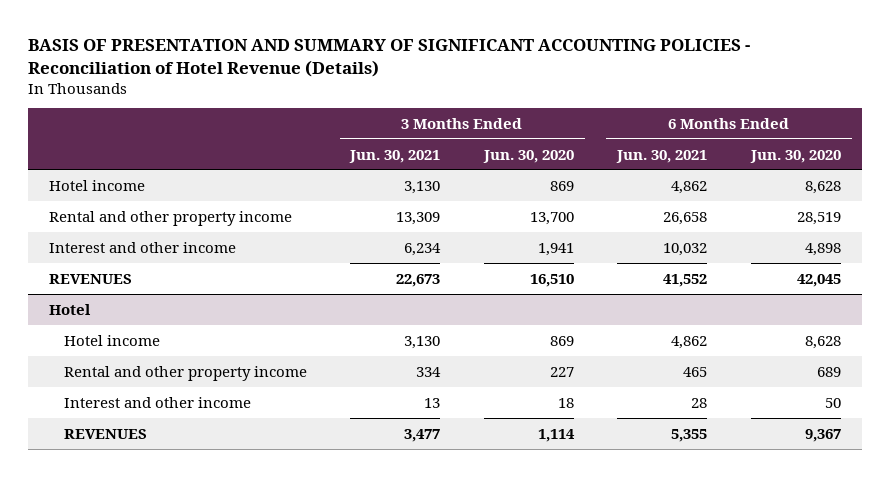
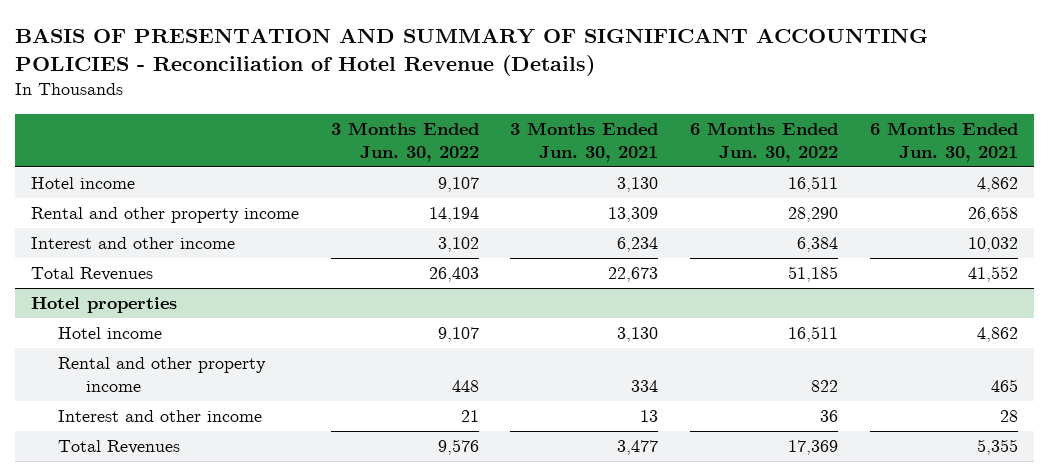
[482,149,574,163] Jun. 30, 2020 -> none
[749,149,841,163] Jun. 30, 2020 -> none
none -> [330,121,479,163] 3 Months Ended Jun. 30, 2022
none -> [690,121,839,163] 6 Months Ended Jun. 30, 2022
[49,273,133,284] REVENUES -> [30,267,153,282] Total Revenues
[49,303,92,315] Hotel -> [30,297,177,314] Hotel properties
[64,428,148,439] REVENUES -> [58,440,181,455] Total Revenues

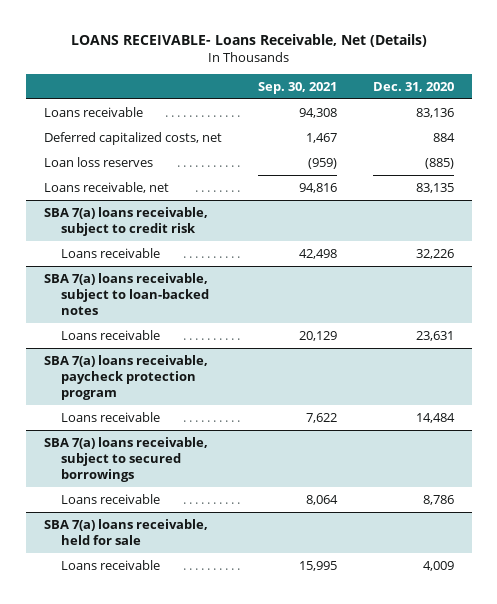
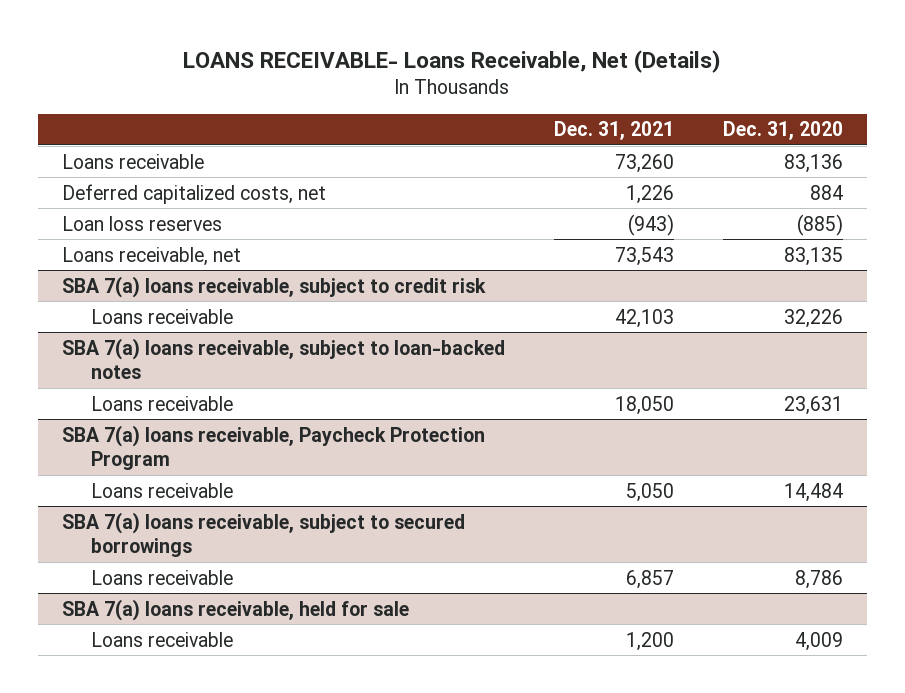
[257,81,337,94] Sep. 30, 2021 -> none
none -> [553,121,674,141] Dec. 31, 2021
[43,354,208,400] SBA 7(a) loans receivable, paycheck protection program -> [62,424,486,471] SBA 7(a) loans receivable, Paycheck Protection Program

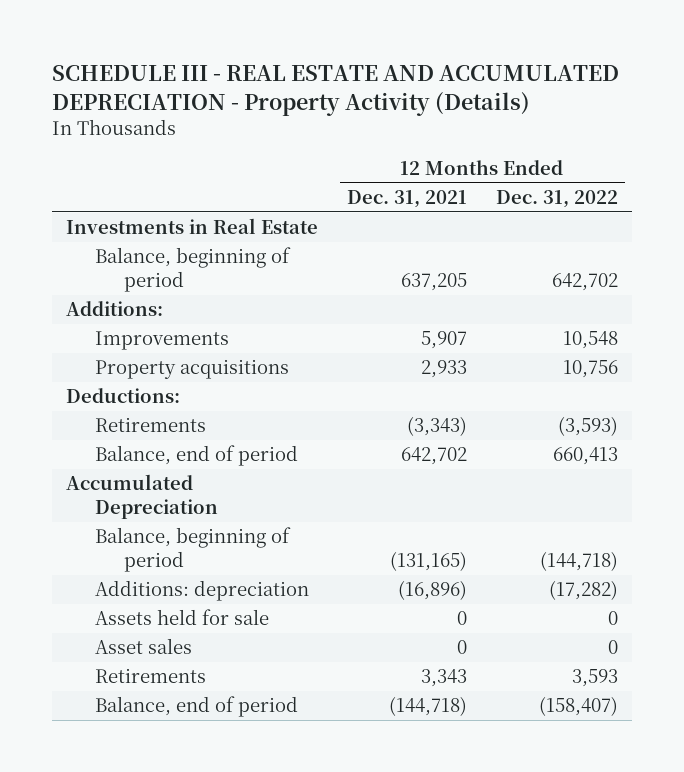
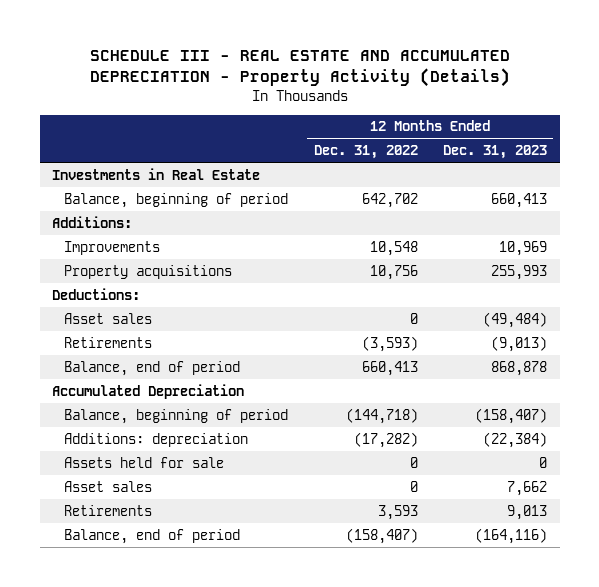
[346,190,467,209] Dec. 31, 2021 -> none
none -> [442,145,547,160] Dec. 31, 2023
none -> [64,312,153,324] Asset sales

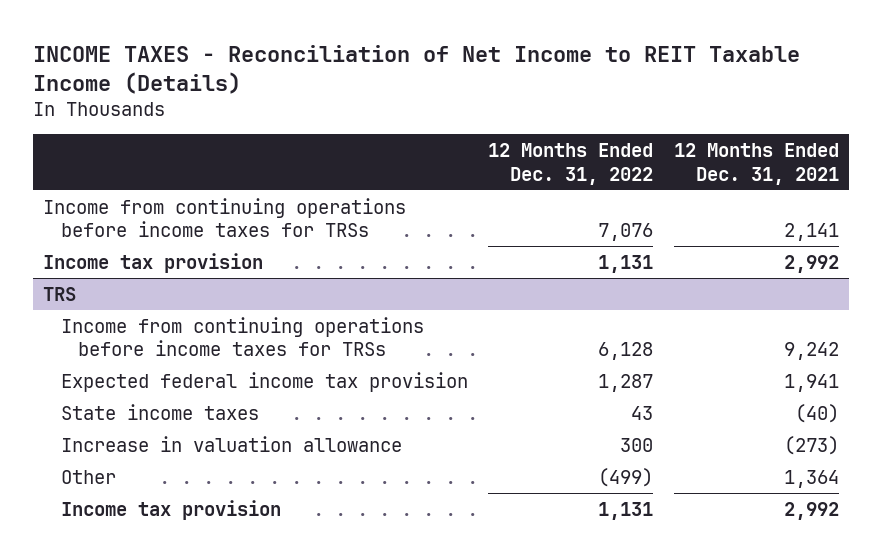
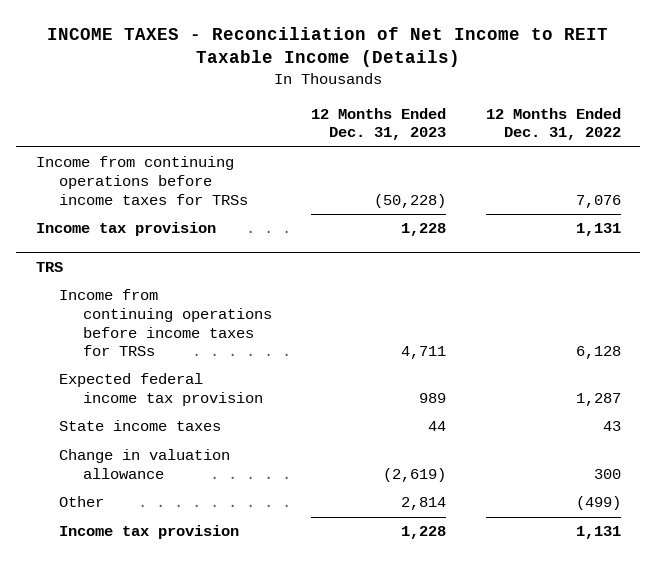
[674,143,840,185] 12 Months Ended Dec. 31, 2021 -> none
none -> [311,107,447,141] 12 Months Ended Dec. 31, 2023
[60,435,402,452] Increase in valuation allowance -> [59,449,231,479] Change in valuation allowance

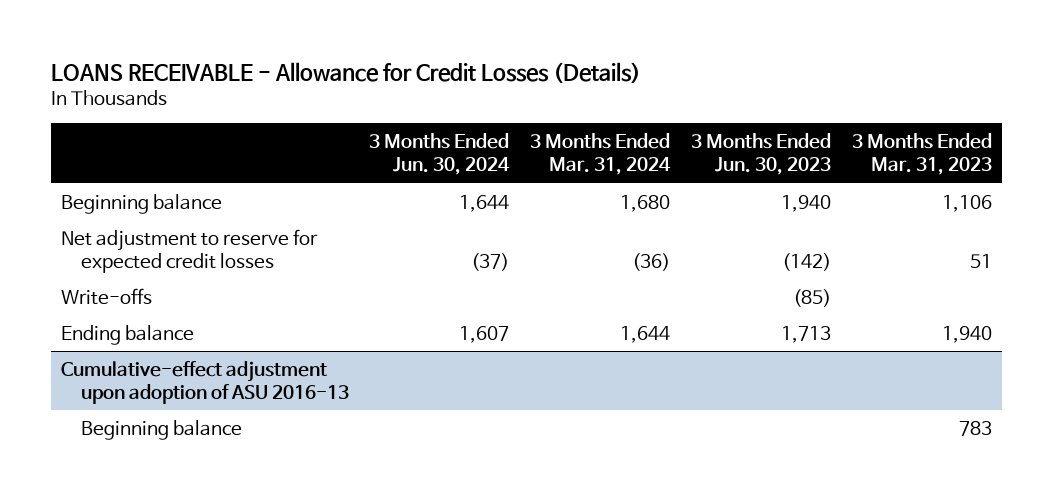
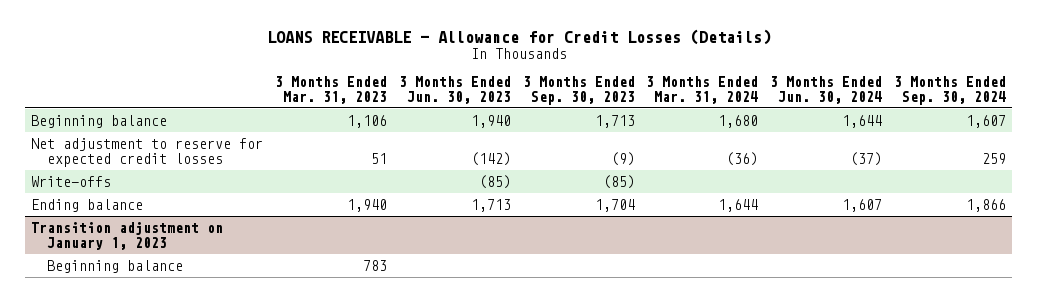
none -> [522,76,635,105] 3 Months Ended Sep. 30, 2023
none -> [894,76,1007,105] 3 Months Ended Sep. 30, 2024
[61,360,349,404] Cumulative-effect adjustment upon adoption of ASU 2016-13 -> [30,221,223,250] Transition adjustment on January 1, 2023

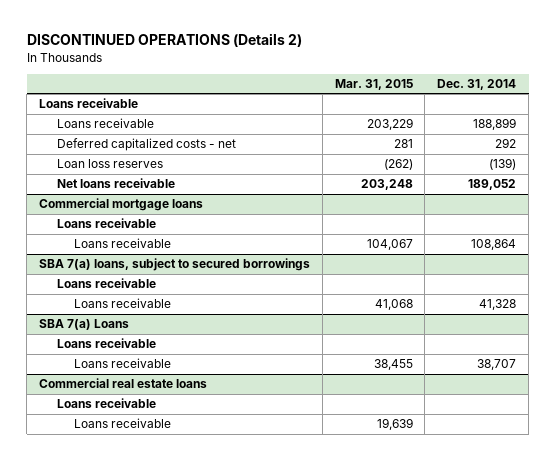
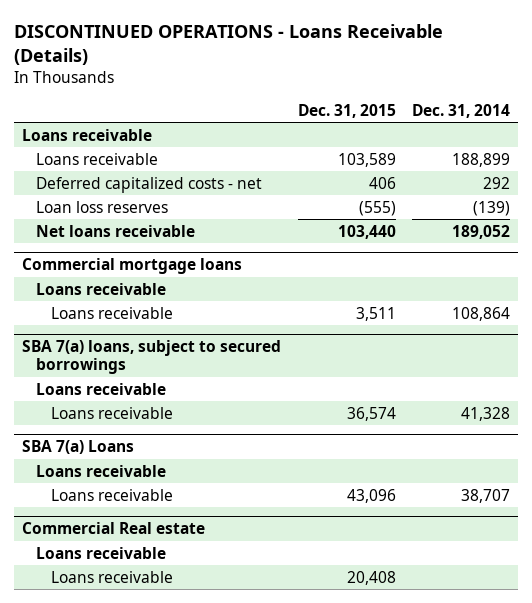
[26,33,302,48] DISCONTINUED OPERATIONS (Details 2) -> [13,23,443,65] DISCONTINUED OPERATIONS - Loans Receivable (Details)
[334,79,413,91] Mar. 31, 2015 -> none
none -> [297,103,396,118] Dec. 31, 2015
[38,378,207,389] Commercial real estate loans -> [21,521,205,534] Commercial Real estate

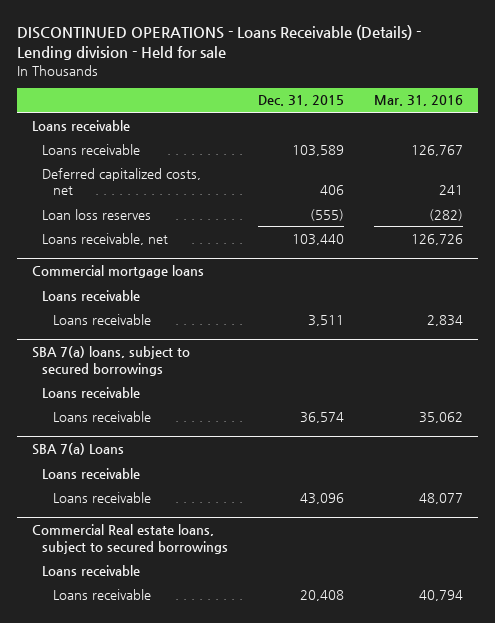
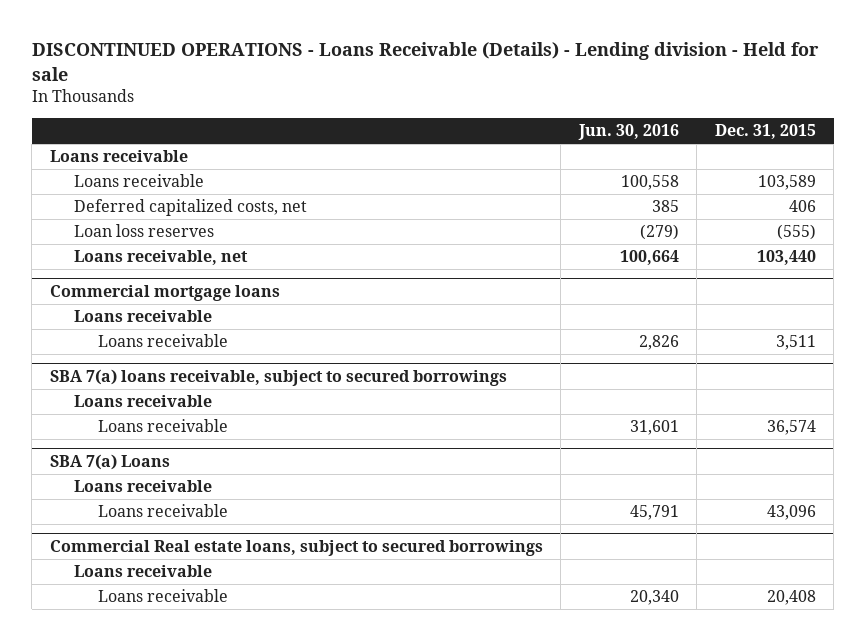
[374,95,464,107] Mar. 31, 2016 -> none
none -> [577,124,679,141] Jun. 30, 2016
[32,346,191,376] SBA 7(a) loans, subject to secured borrowings -> [49,368,507,386] SBA 7(a) loans receivable, subject to secured borrowings

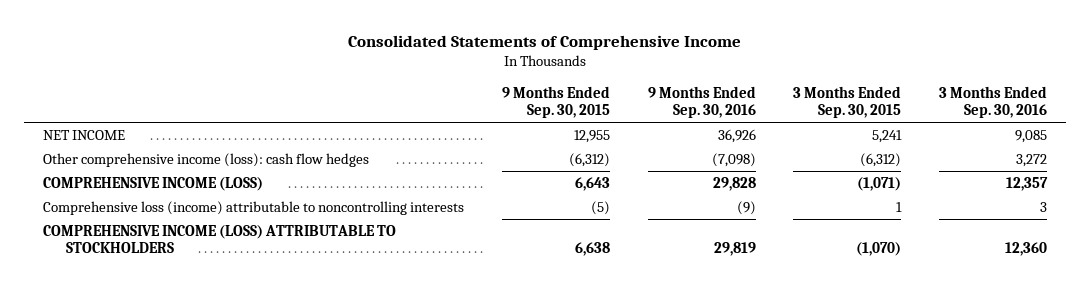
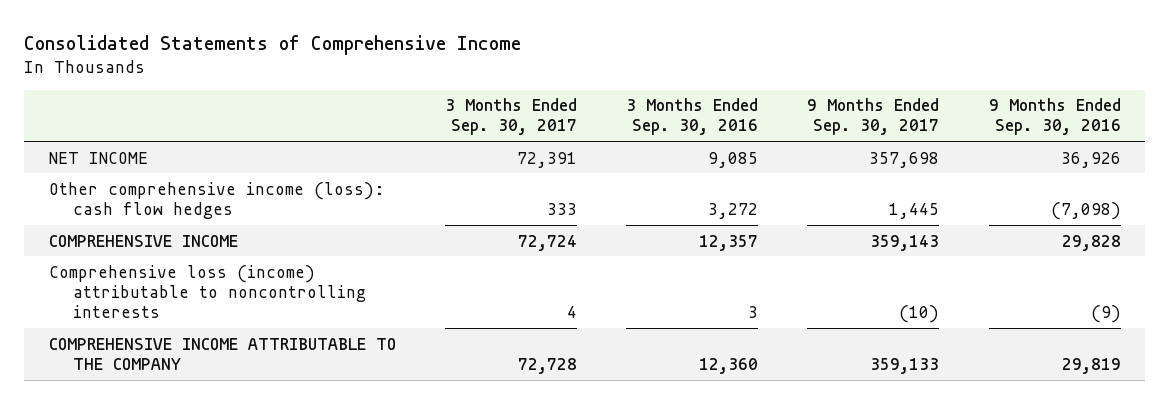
[501,85,610,118] 9 Months Ended Sep. 30, 2015 -> none
[793,85,902,118] 3 Months Ended Sep. 30, 2015 -> none
none -> [444,98,577,136] 3 Months Ended Sep. 30, 2017
none -> [807,98,940,136] 9 Months Ended Sep. 30, 2017
[42,177,263,192] COMPREHENSIVE INCOME (LOSS) -> [48,234,238,247] COMPREHENSIVE INCOME
[42,225,396,254] COMPREHENSIVE INCOME (LOSS) ATTRIBUTABLE TO STOCKHOLDERS -> [48,337,396,370] COMPREHENSIVE INCOME ATTRIBUTABLE TO THE COMPANY

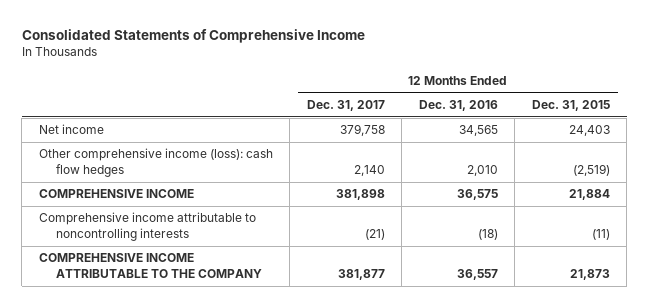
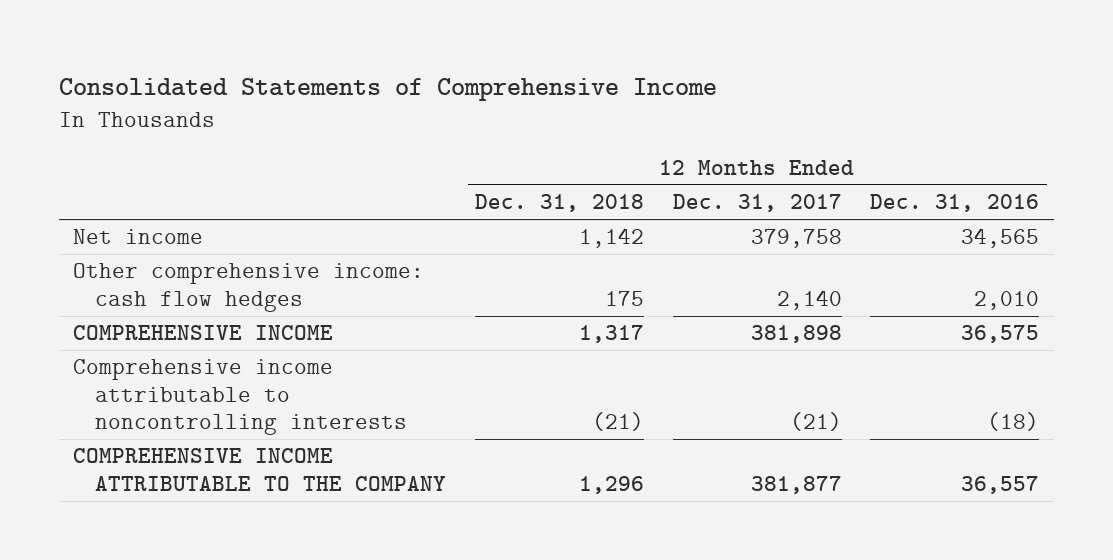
[531,100,610,112] Dec. 31, 2015 -> none
none -> [474,194,644,213] Dec. 31, 2018
[38,148,273,177] Other comprehensive income (loss): cash flow hedges -> [73,263,425,312] Other comprehensive income: cash flow hedges

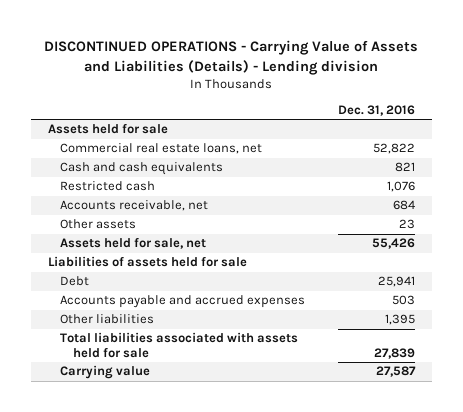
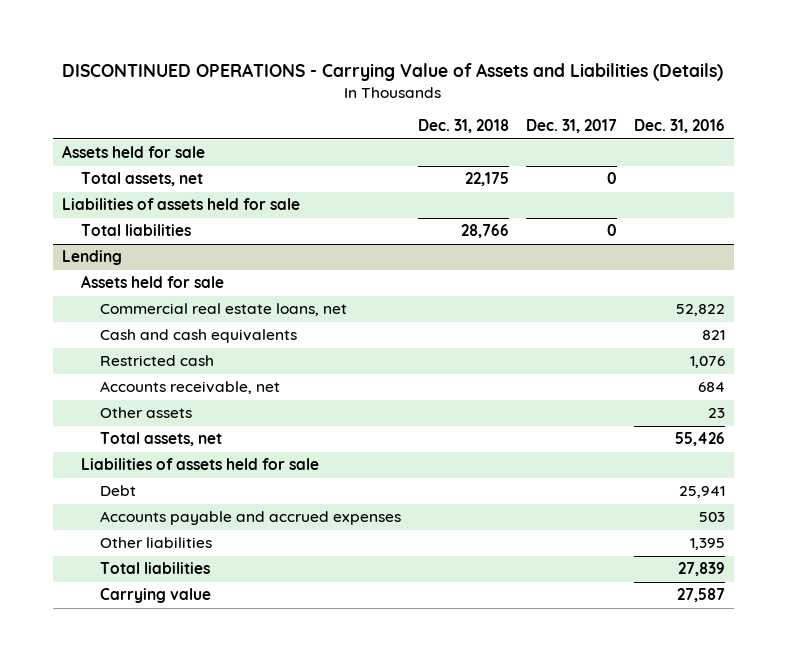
[44,39,419,75] DISCONTINUED OPERATIONS - Carrying Value of Assets and Liabilities (Details) - Lending division -> [62,62,724,81] DISCONTINUED OPERATIONS - Carrying Value of Assets and Liabilities (Details)
none -> [418,119,510,134] Dec. 31, 2018
none -> [526,119,618,134] Dec. 31, 2017
none -> [80,172,203,187] Total assets, net
none -> [61,198,300,211] Liabilities of assets held for sale
none -> [80,224,191,237] Total liabilities
none -> [61,250,122,266] Lending
none -> [80,275,224,289] Assets held for sale
[60,237,207,250] Assets held for sale, net -> [100,432,223,447] Total assets, net
[60,332,299,359] Total liabilities associated with assets held for sale -> [100,562,211,575] Total liabilities

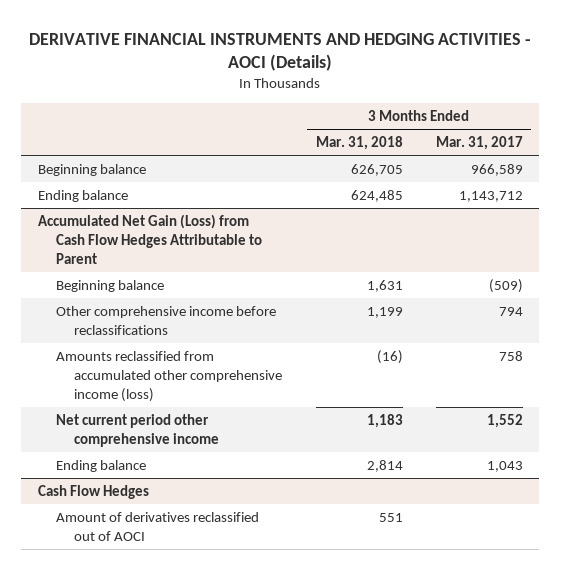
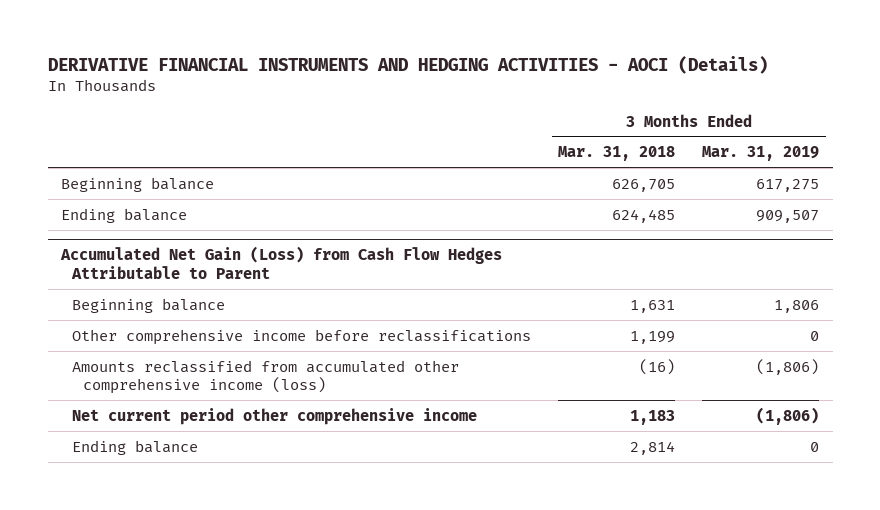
[435,136,523,151] Mar. 31, 2017 -> none
none -> [702,146,820,162] Mar. 31, 2019
[38,484,150,499] Cash Flow Hedges -> none
[56,511,260,541] Amount of derivatives reclassified out of AOCI -> none

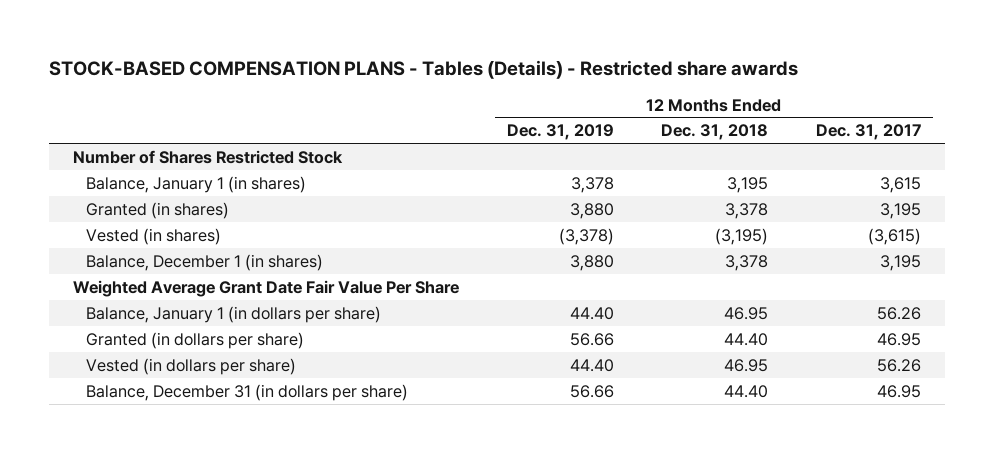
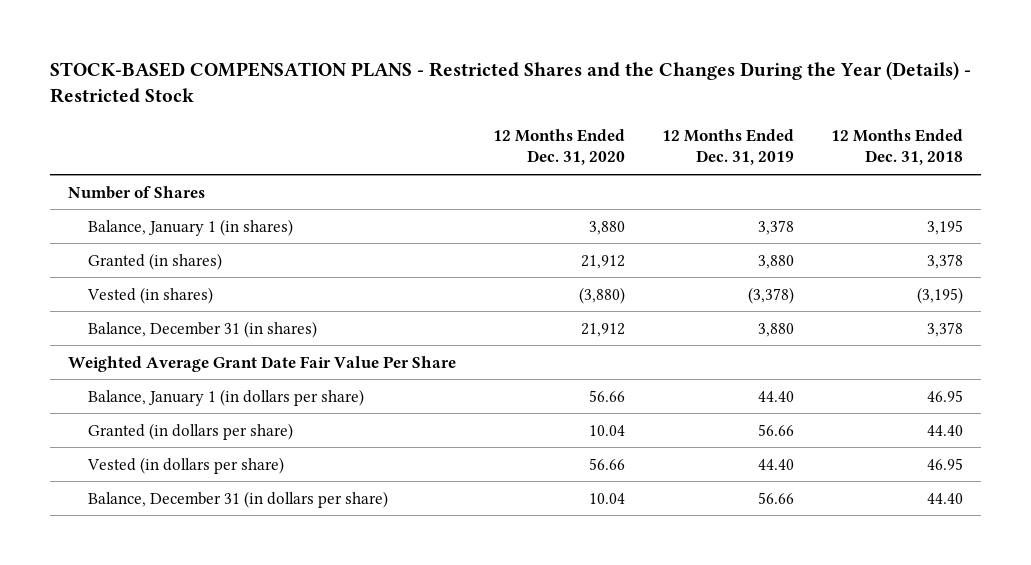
[49,60,799,80] STOCK-BASED COMPENSATION PLANS - Tables (Details) - Restricted share awards -> [50,61,972,104] STOCK-BASED COMPENSATION PLANS - Restricted Shares and the Changes During the Year (Details) - Restricted Stock
[815,124,921,141] Dec. 31, 2017 -> none
none -> [493,129,626,166] 12 Months Ended Dec. 31, 2020
[73,149,344,164] Number of Shares Restricted Stock -> [68,185,206,199] Number of Shares
[86,253,324,271] Balance, December 1 (in shares) -> [88,320,318,338] Balance, December 31 (in shares)

